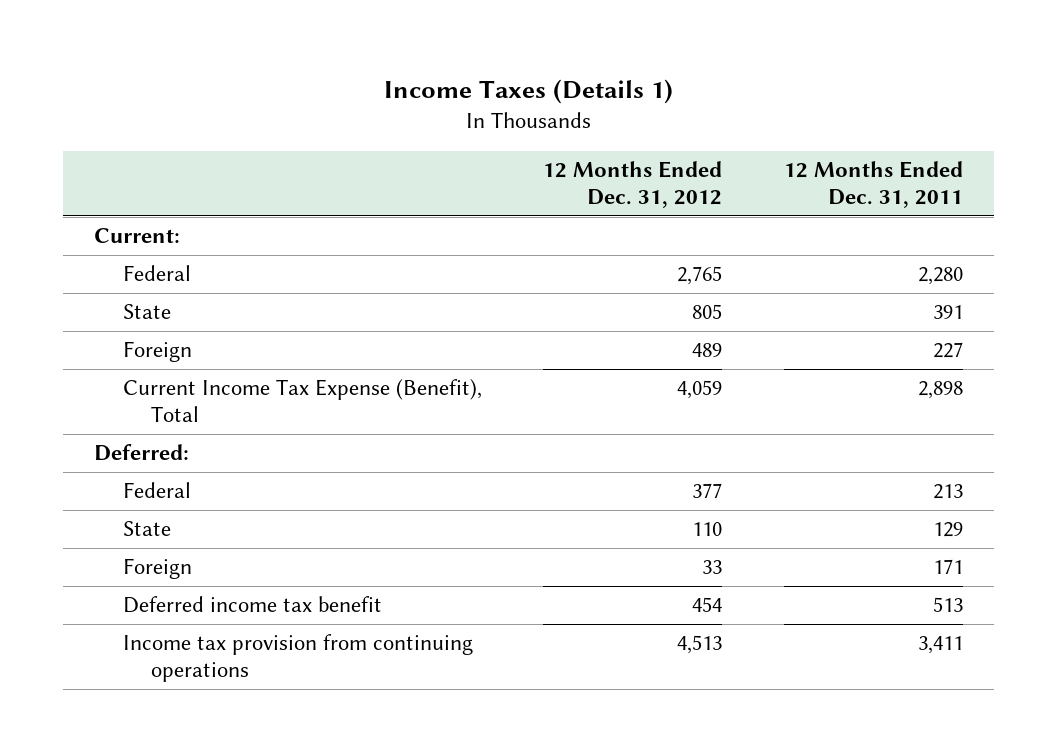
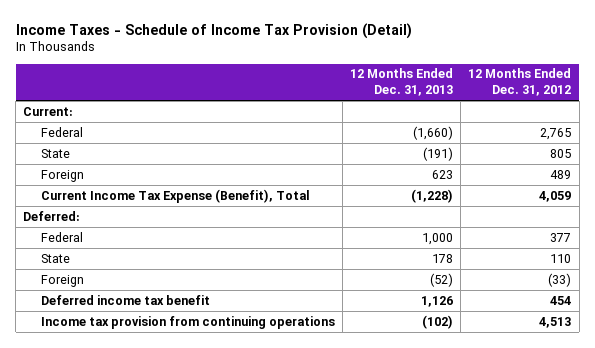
[383,79,673,105] Income Taxes (Details 1) -> [15,22,412,39] Income Taxes - Schedule of Income Tax Provision (Detail)
[784,161,964,209] 12 Months Ended Dec. 31, 2011 -> none
none -> [350,68,454,97] 12 Months Ended Dec. 31, 2013
[702,560,723,575] 33 -> [548,272,572,287] (33)

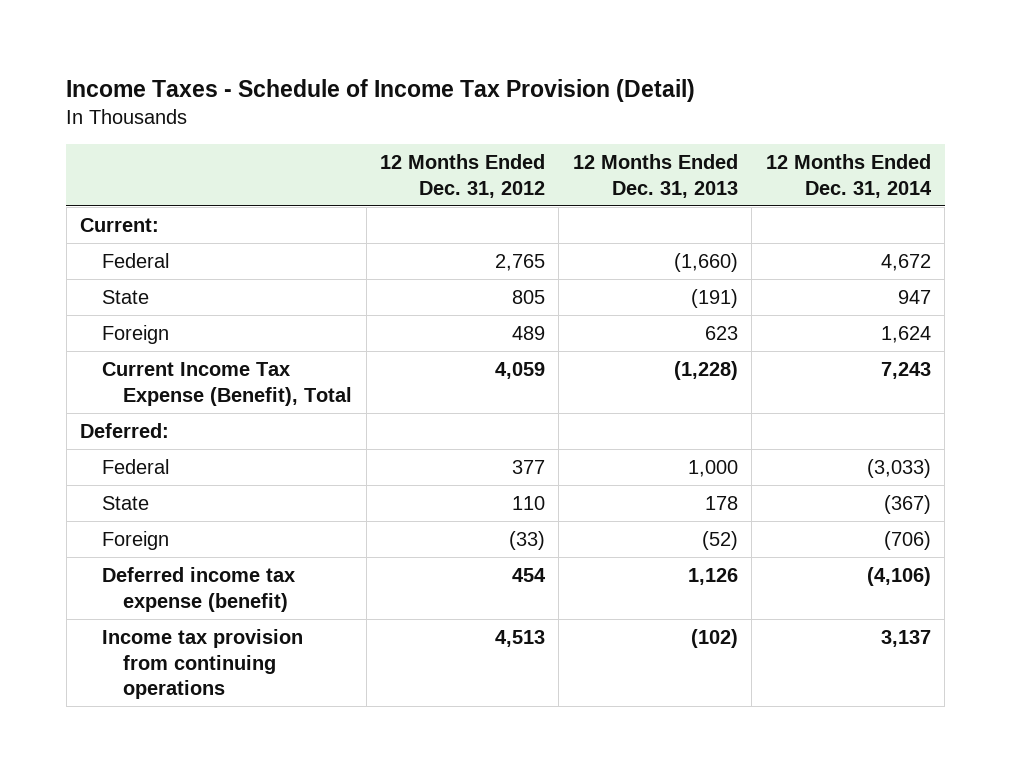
none -> [765,153,932,198] 12 Months Ended Dec. 31, 2014
[40,294,210,305] Deferred income tax benefit -> [101,566,295,612] Deferred income tax expense (benefit)

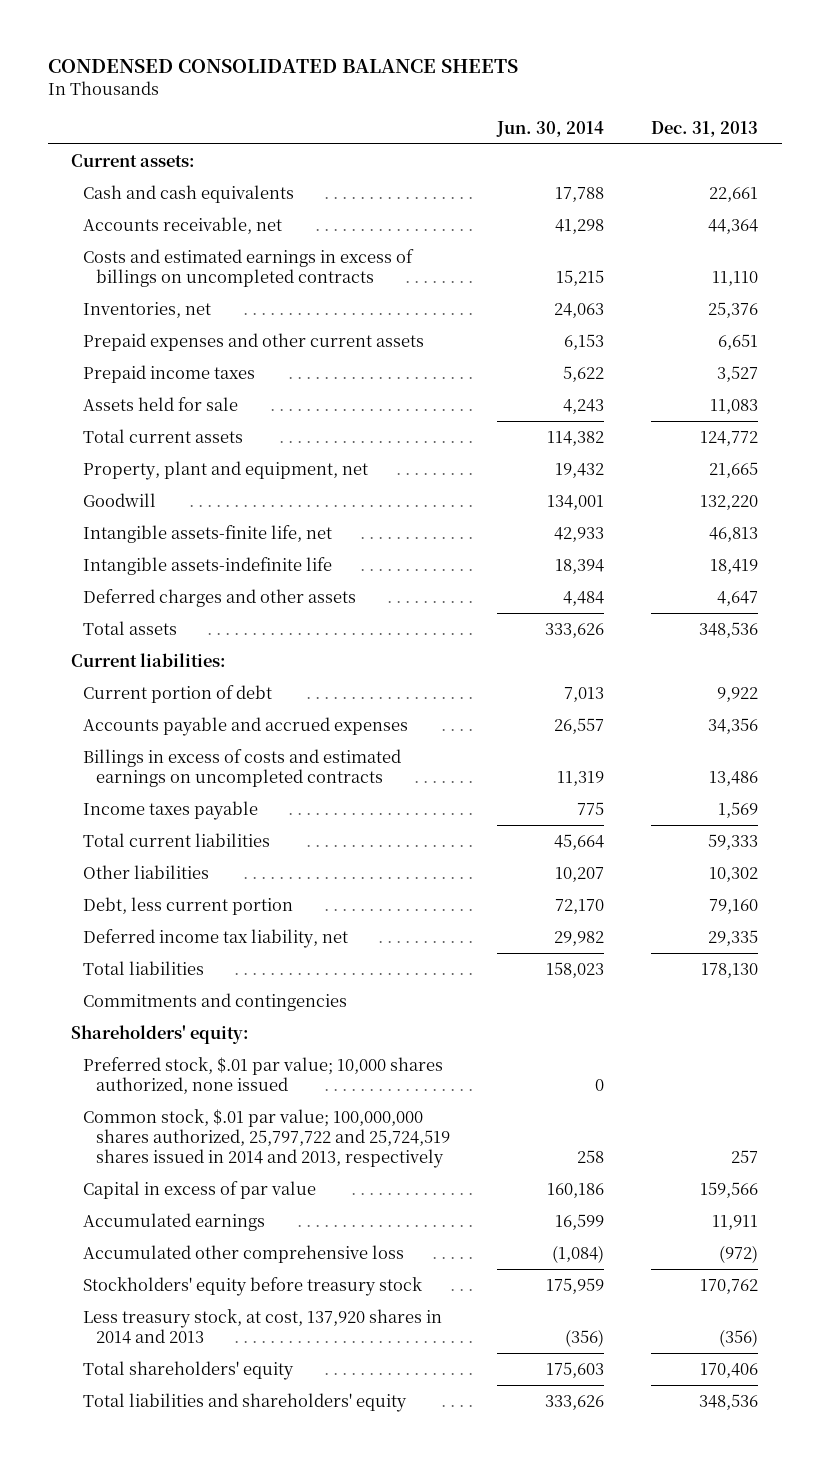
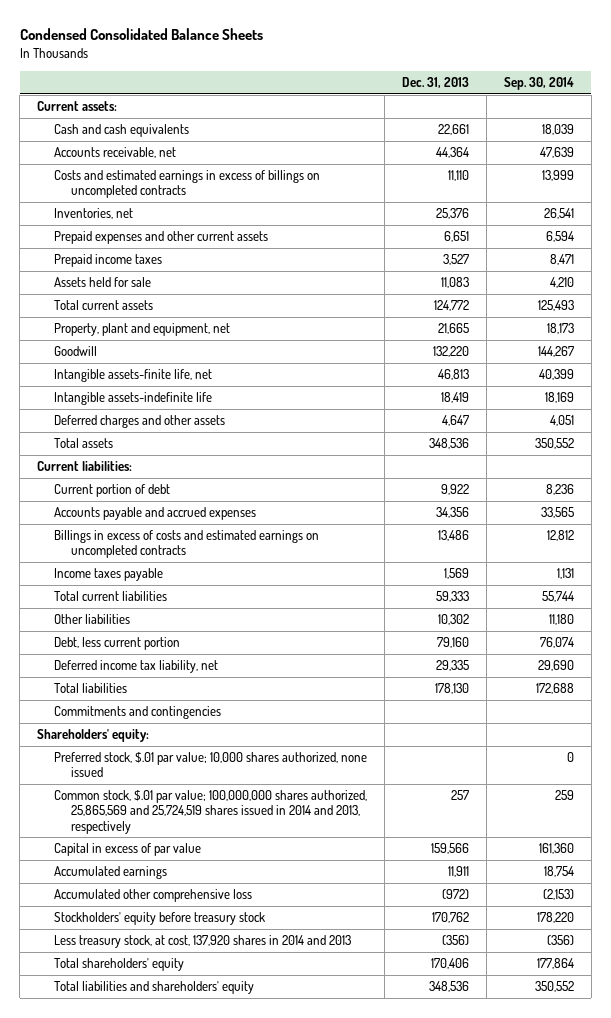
[47,59,518,74] CONDENSED CONSOLIDATED BALANCE SHEETS -> [19,28,263,41] Condensed Consolidated Balance Sheets
[495,120,604,137] Jun. 30, 2014 -> none
none -> [503,77,574,91] Sep. 30, 2014
[83,1108,450,1169] Common stock, $.01 par value; 100,000,000 shares authorized, 25,797,722 and 25,724,519 shares issued in 2014 and 2013, respectively -> [54,790,368,834] Common stock, $.01 par value; 100,000,000 shares authorized, 25,865,569 and 25,724,519 shares issued in 2014 and 2013, respectively

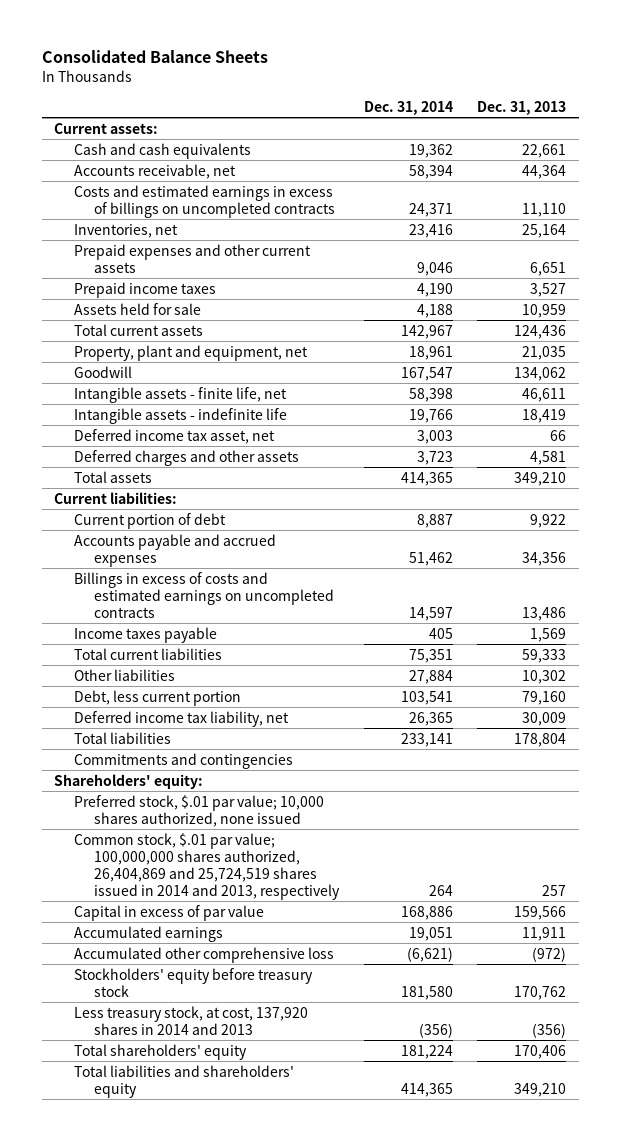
[19,28,263,41] Condensed Consolidated Balance Sheets -> [41,50,268,64] Consolidated Balance Sheets
[503,77,574,91] Sep. 30, 2014 -> none
none -> [363,100,453,115] Dec. 31, 2014
[436,208,470,220] 25,376 -> [522,223,567,238] 25,164
[441,277,470,289] 11,083 -> [522,303,567,318] 10,959
[434,300,470,312] 124,772 -> [514,324,567,339] 124,436
[438,323,470,335] 21,665 -> [522,345,567,360] 21,035
[433,346,470,358] 132,220 -> [514,366,567,381] 134,062
[54,369,213,383] Intangible assets-finite life, net -> [74,386,288,403] Intangible assets - finite life, net
[438,369,470,381] 46,813 -> [522,387,567,402] 46,611
[54,392,213,406] Intangible assets-indefinite life -> [74,407,288,424] Intangible assets - indefinite life
none -> [74,428,276,444] Deferred income tax asset, net
[442,415,470,427] 4,647 -> [530,450,567,465] 4,581
[429,438,470,450] 348,536 -> [514,471,567,486] 349,210
[436,660,470,672] 29,335 -> [522,711,567,726] 30,009
[435,683,470,695] 178,130 -> [514,732,567,747] 178,804
[54,790,368,834] Common stock, $.01 par value; 100,000,000 shares authorized, 25,865,569 and 25,724,519 shares issued in 2014 and 2013, respectively -> [74,832,341,900] Common stock, $.01 par value; 100,000,000 shares authorized, 26,404,869 and 25,724,519 shares issued in 2014 and 2013, respectively
[429,981,470,993] 348,536 -> [514,1082,567,1097] 349,210

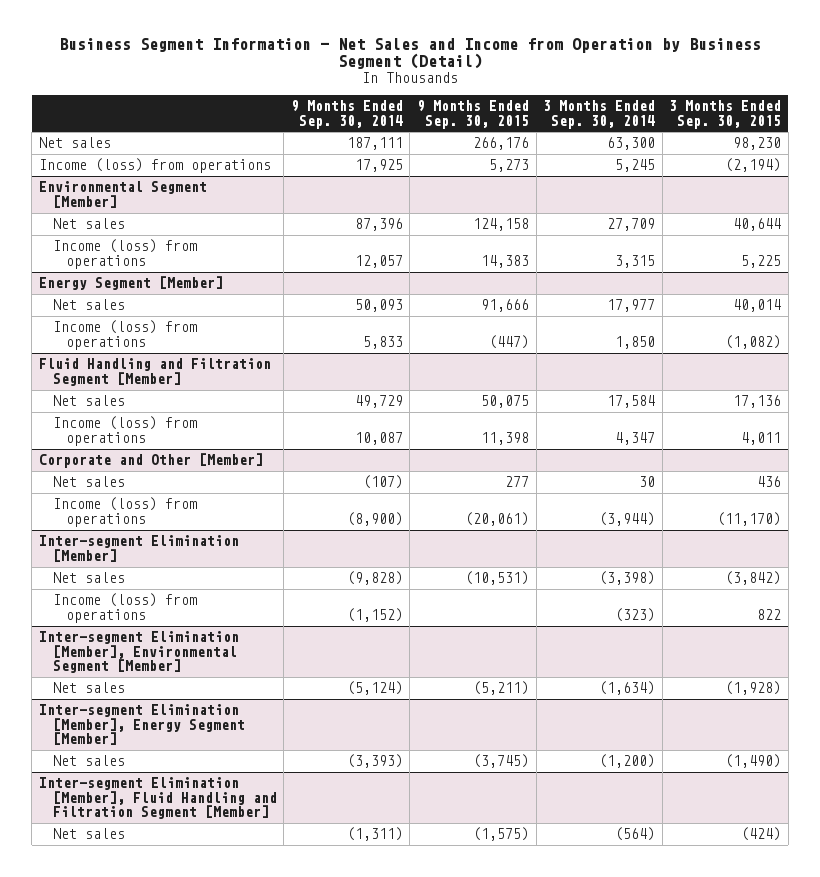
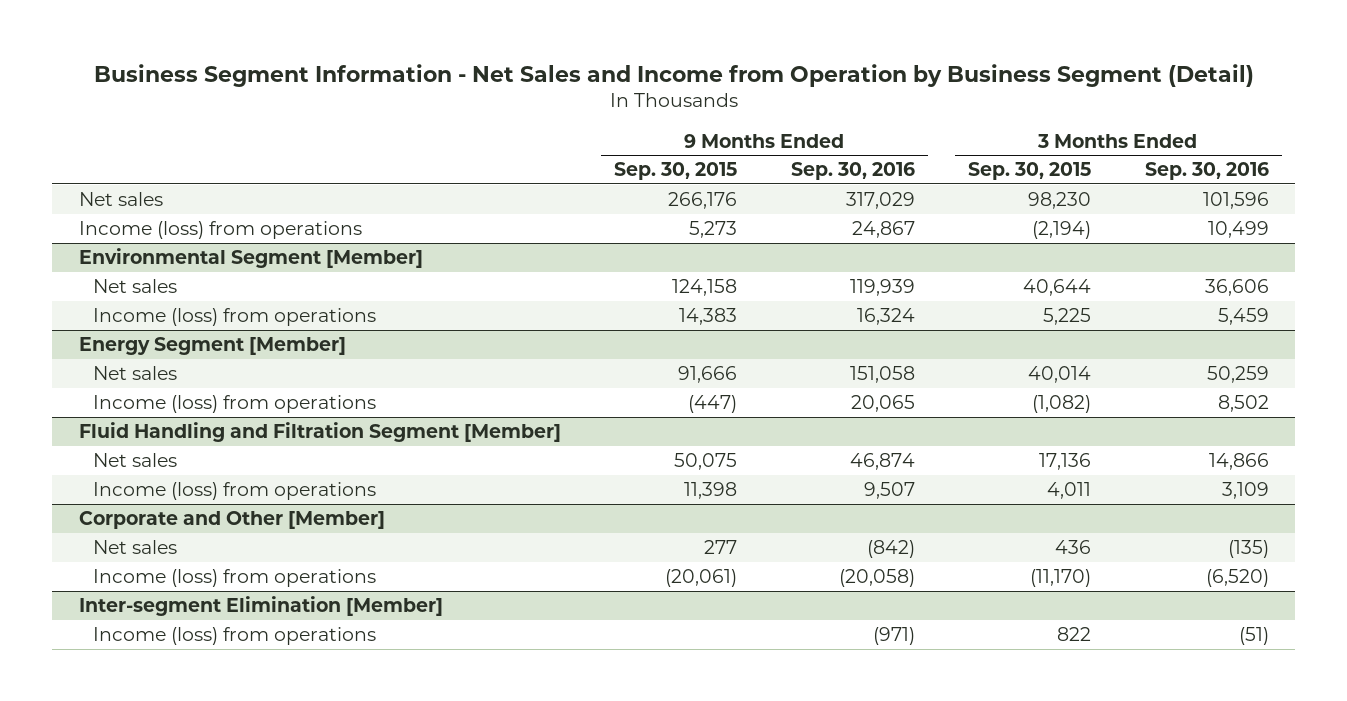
[290,100,403,129] 9 Months Ended Sep. 30, 2014 -> none
[543,100,656,129] 3 Months Ended Sep. 30, 2014 -> none
none -> [790,162,915,181] Sep. 30, 2016
none -> [1144,162,1269,181] Sep. 30, 2016
[52,572,125,584] Net sales -> none
[38,631,239,674] Inter-segment Elimination [Member], Environmental Segment [Member] -> none
[52,682,125,694] Net sales -> none
[38,704,245,746] Inter-segment Elimination [Member], Energy Segment [Member] -> none
[52,755,125,767] Net sales -> none
[38,777,277,820] Inter-segment Elimination [Member], Fluid Handling and Filtration Segment [Member] -> none
[52,828,125,840] Net sales -> none

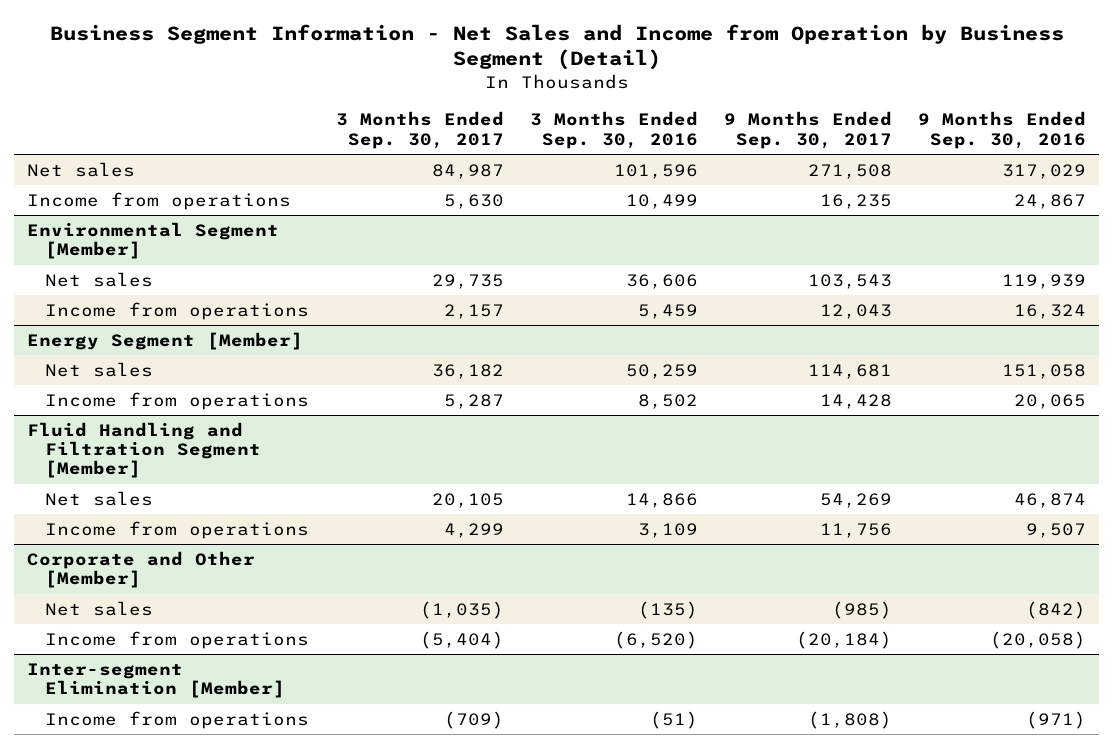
[614,162,738,181] Sep. 30, 2015 -> none
[968,162,1092,181] Sep. 30, 2015 -> none
none -> [335,111,504,149] 3 Months Ended Sep. 30, 2017
none -> [724,111,893,149] 9 Months Ended Sep. 30, 2017
[78,221,362,240] Income (loss) from operations -> [27,192,292,211] Income from operations
[93,308,377,327] Income (loss) from operations -> [45,302,310,321] Income from operations
[93,395,377,414] Income (loss) from operations -> [45,392,310,411] Income from operations
[93,482,377,501] Income (loss) from operations -> [45,521,310,540] Income from operations
[93,569,377,588] Income (loss) from operations -> [45,631,310,650] Income from operations
[93,627,377,646] Income (loss) from operations -> [45,711,310,730] Income from operations

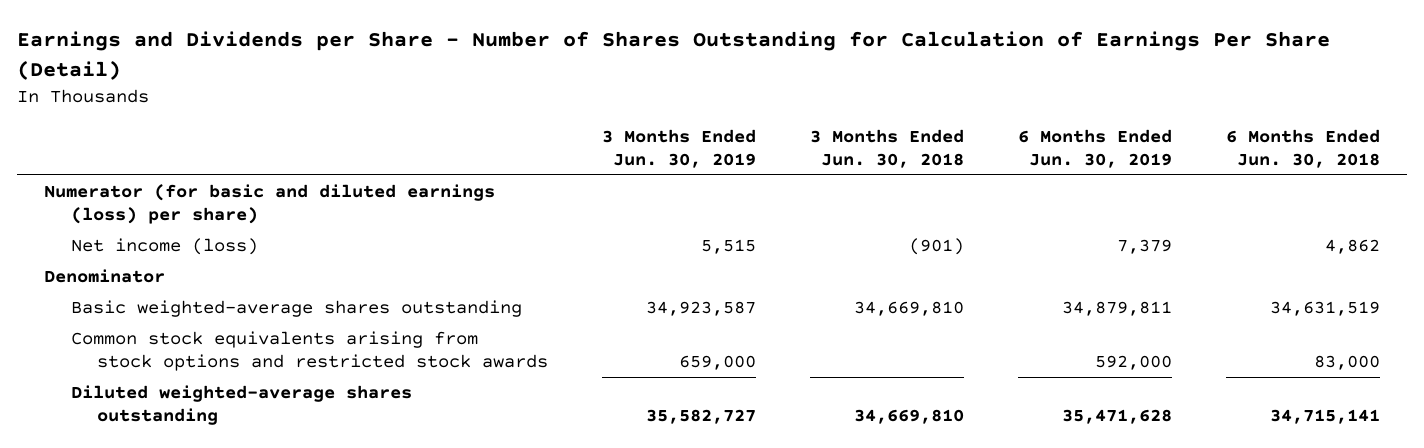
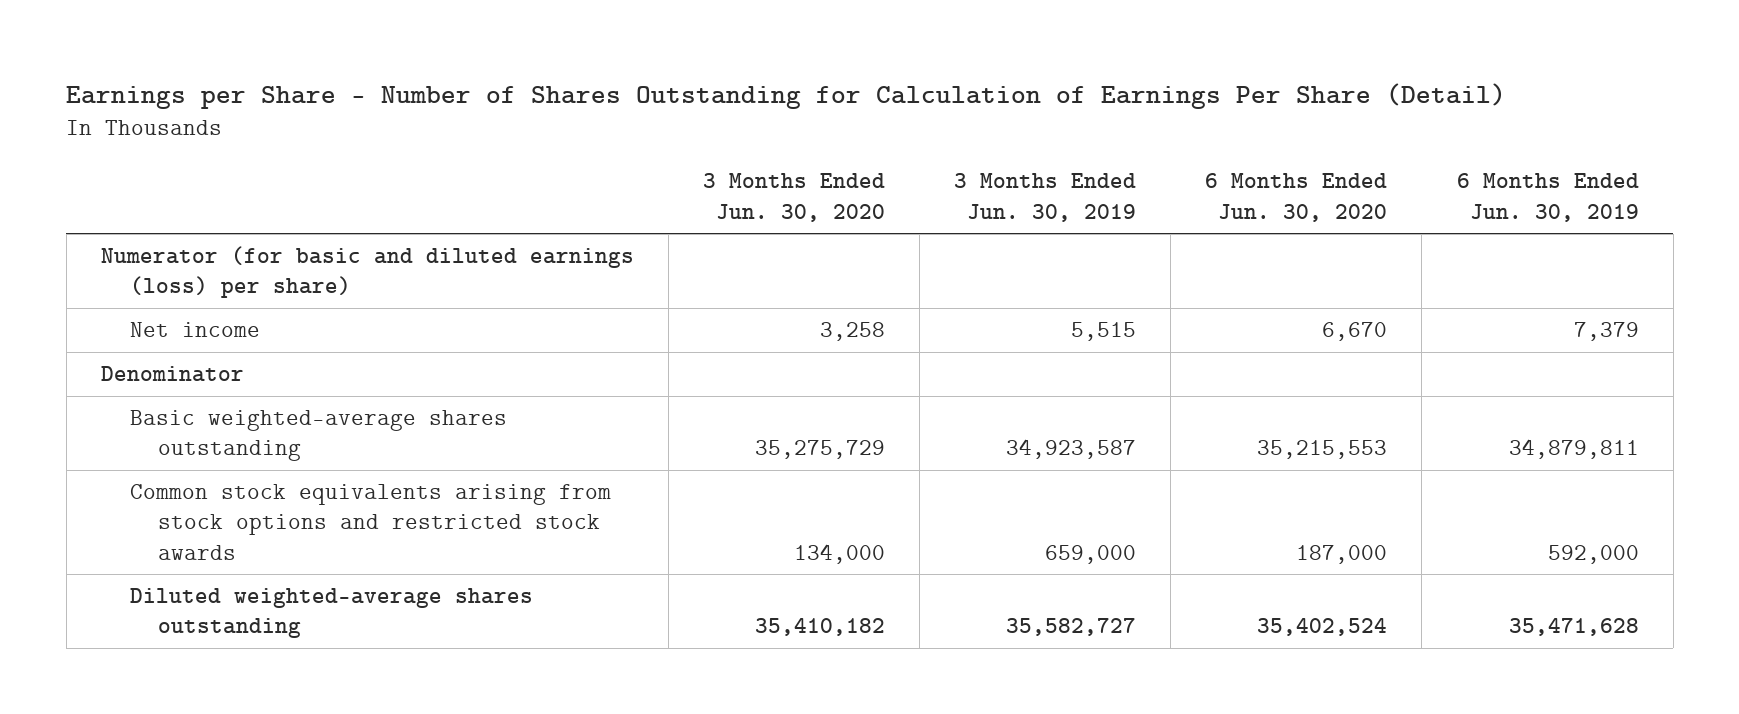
[16,31,1330,80] Earnings and Dividends per Share - Number of Shares Outstanding for Calculation of Earnings Per Share (Detail) -> [66,83,1507,110] Earnings per Share - Number of Shares Outstanding for Calculation of Earnings Per Share (Detail)
[810,128,965,168] 3 Months Ended Jun. 30, 2018 -> none
[1225,128,1380,168] 6 Months Ended Jun. 30, 2018 -> none
none -> [702,173,885,222] 3 Months Ended Jun. 30, 2020
none -> [1205,173,1388,222] 6 Months Ended Jun. 30, 2020
[70,238,258,256] Net income (loss) -> [129,322,260,338] Net income

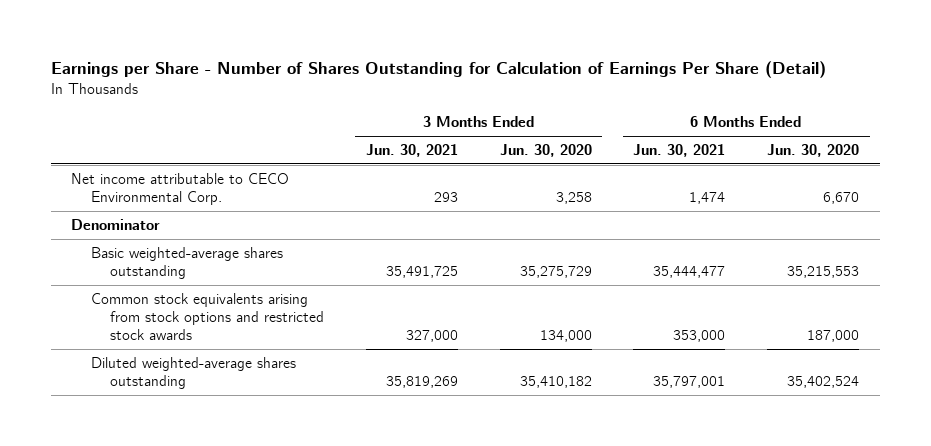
[954,173,1137,222] 3 Months Ended Jun. 30, 2019 -> none
[1456,173,1639,222] 6 Months Ended Jun. 30, 2019 -> none
none -> [365,144,458,158] Jun. 30, 2021
none -> [633,144,726,158] Jun. 30, 2021
[100,246,634,299] Numerator (for basic and diluted earnings (loss) per share) -> none
[129,322,260,338] Net income -> [71,172,290,206] Net income attributable to CECO Environmental Corp.

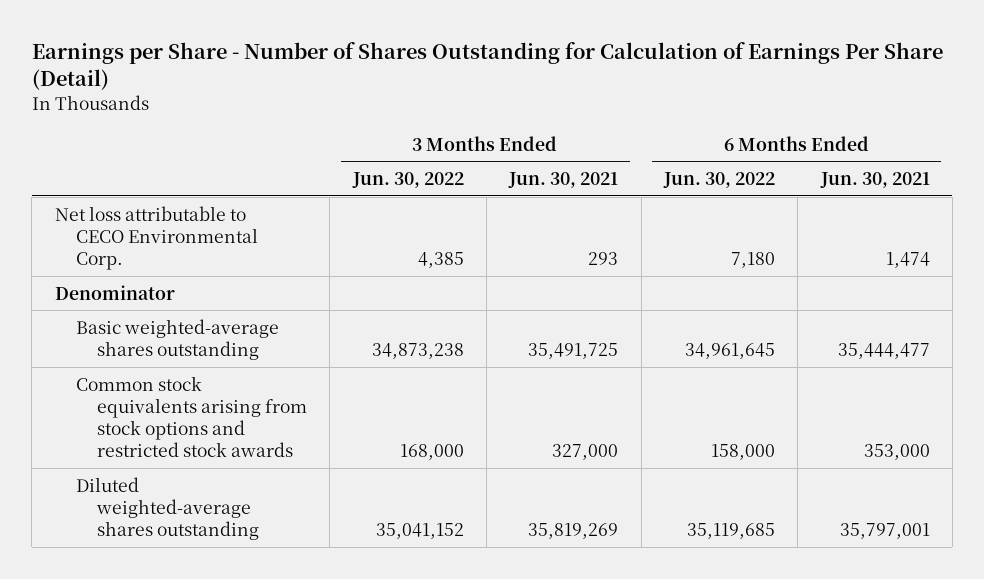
[499,144,592,158] Jun. 30, 2020 -> none
[767,144,860,158] Jun. 30, 2020 -> none
none -> [351,171,464,188] Jun. 30, 2022
none -> [662,171,775,188] Jun. 30, 2022
[71,172,290,206] Net income attributable to CECO Environmental Corp. -> [54,205,258,270] Net loss attributable to CECO Environmental Corp.

